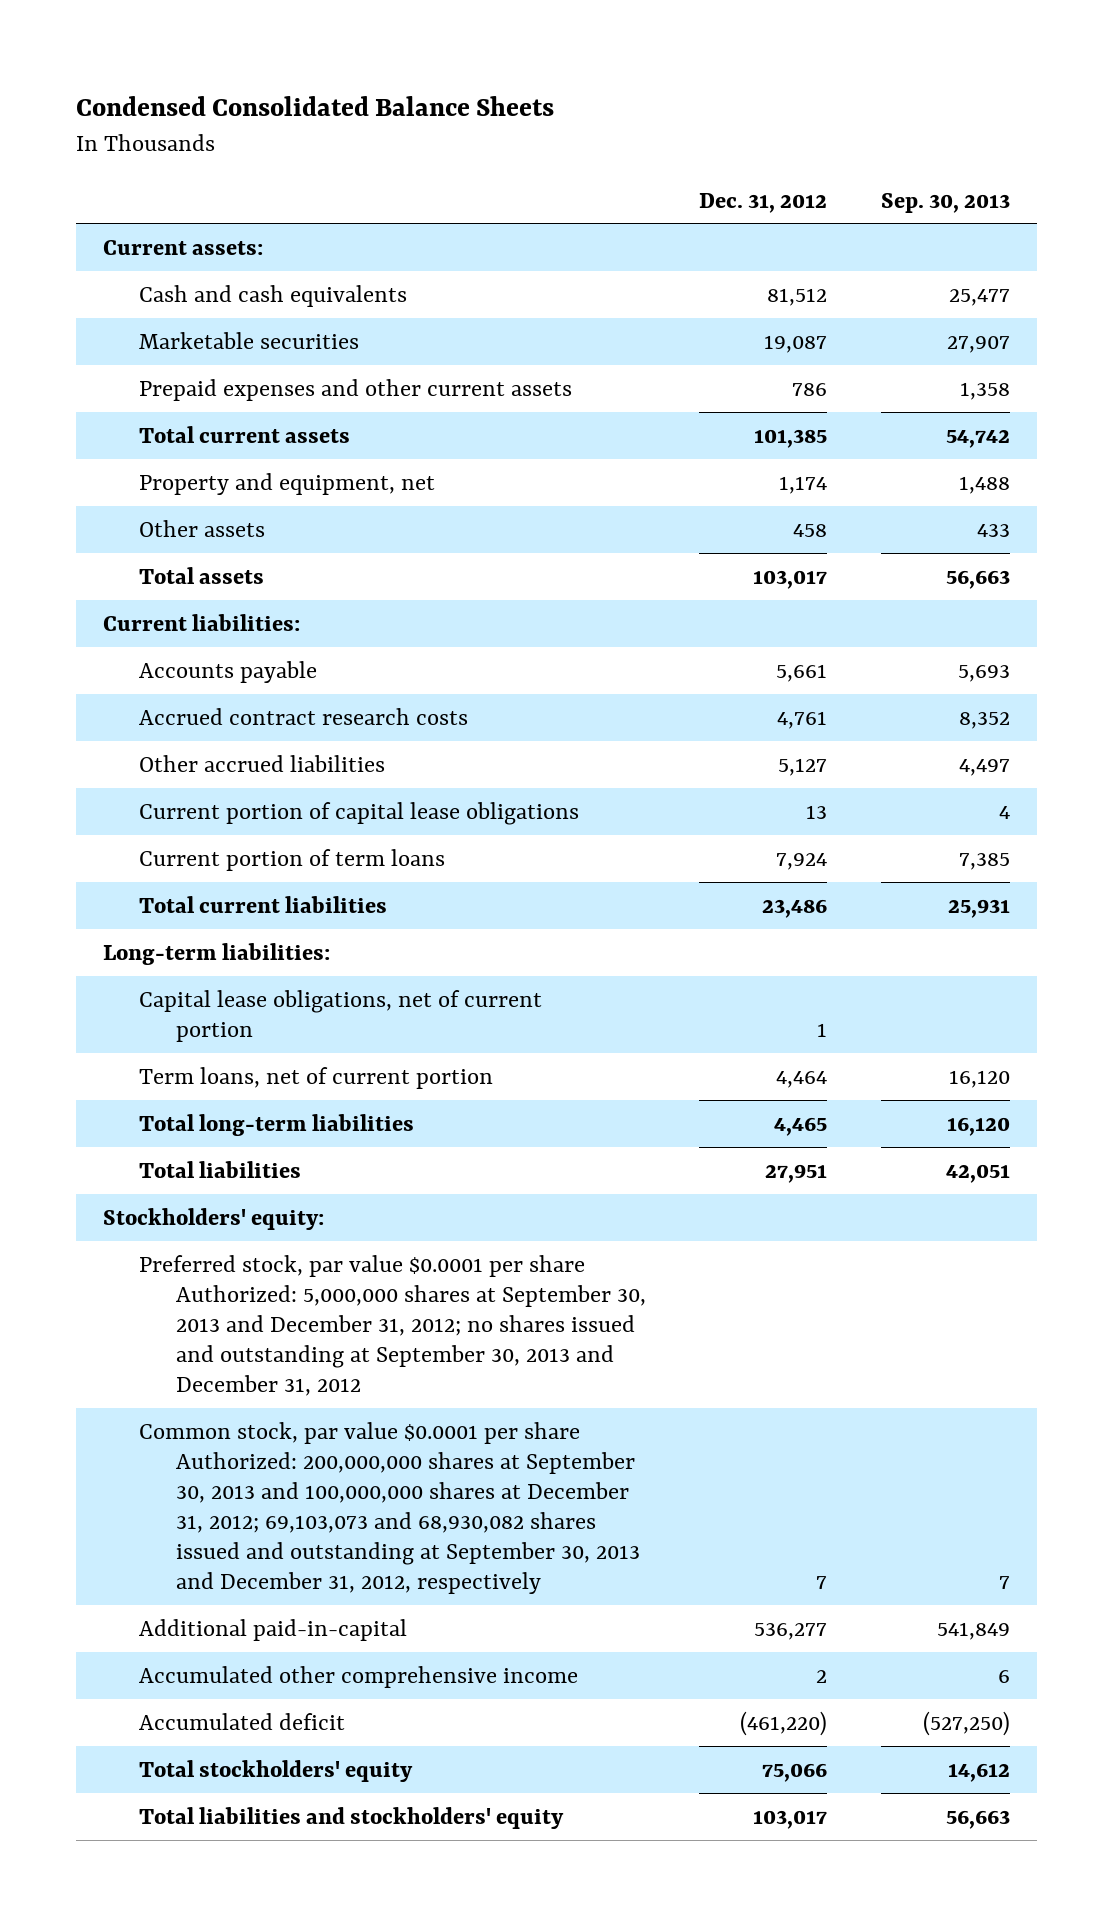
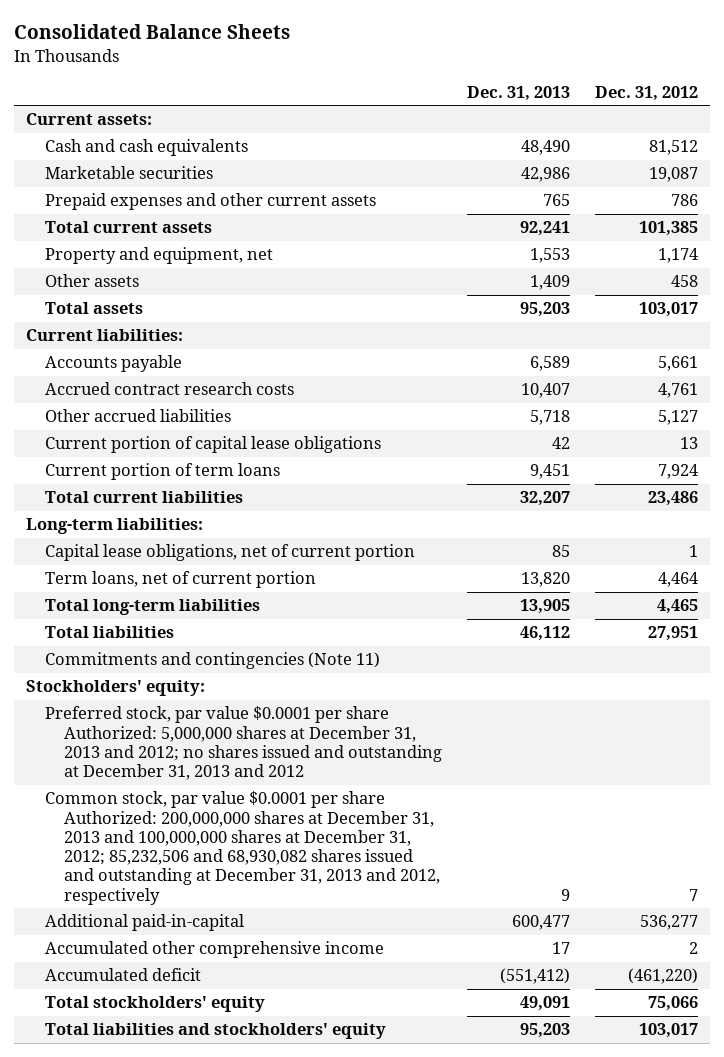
[76,96,555,117] Condensed Consolidated Balance Sheets -> [13,24,290,40] Consolidated Balance Sheets
[881,192,1011,213] Sep. 30, 2013 -> none
none -> [466,85,570,101] Dec. 31, 2013
none -> [45,652,381,670] Commitments and contingencies (Note 11)
[139,1254,646,1397] Preferred stock, par value $0.0001 per share Authorized: 5,000,000 shares at September 30, 2013 and December 31, 2012; no shares issued and outstanding at September 30, 2013 and December 31, 2012 -> [45,706,442,781] Preferred stock, par value $0.0001 per share Authorized: 5,000,000 shares at December 31, 2013 and 2012; no shares issued and outstanding at December 31, 2013 and 2012
[139,1421,640,1595] Common stock, par value $0.0001 per share Authorized: 200,000,000 shares at September 30, 2013 and 100,000,000 shares at December 31, 2012; 69,103,073 and 68,930,082 shares issued and outstanding at September 30, 2013 and December 31, 2012, respectively -> [45,791,440,905] Common stock, par value $0.0001 per share Authorized: 200,000,000 shares at December 31, 2013 and 100,000,000 shares at December 31, 2012; 85,232,506 and 68,930,082 shares issued and outstanding at December 31, 2013 and 2012, respectively

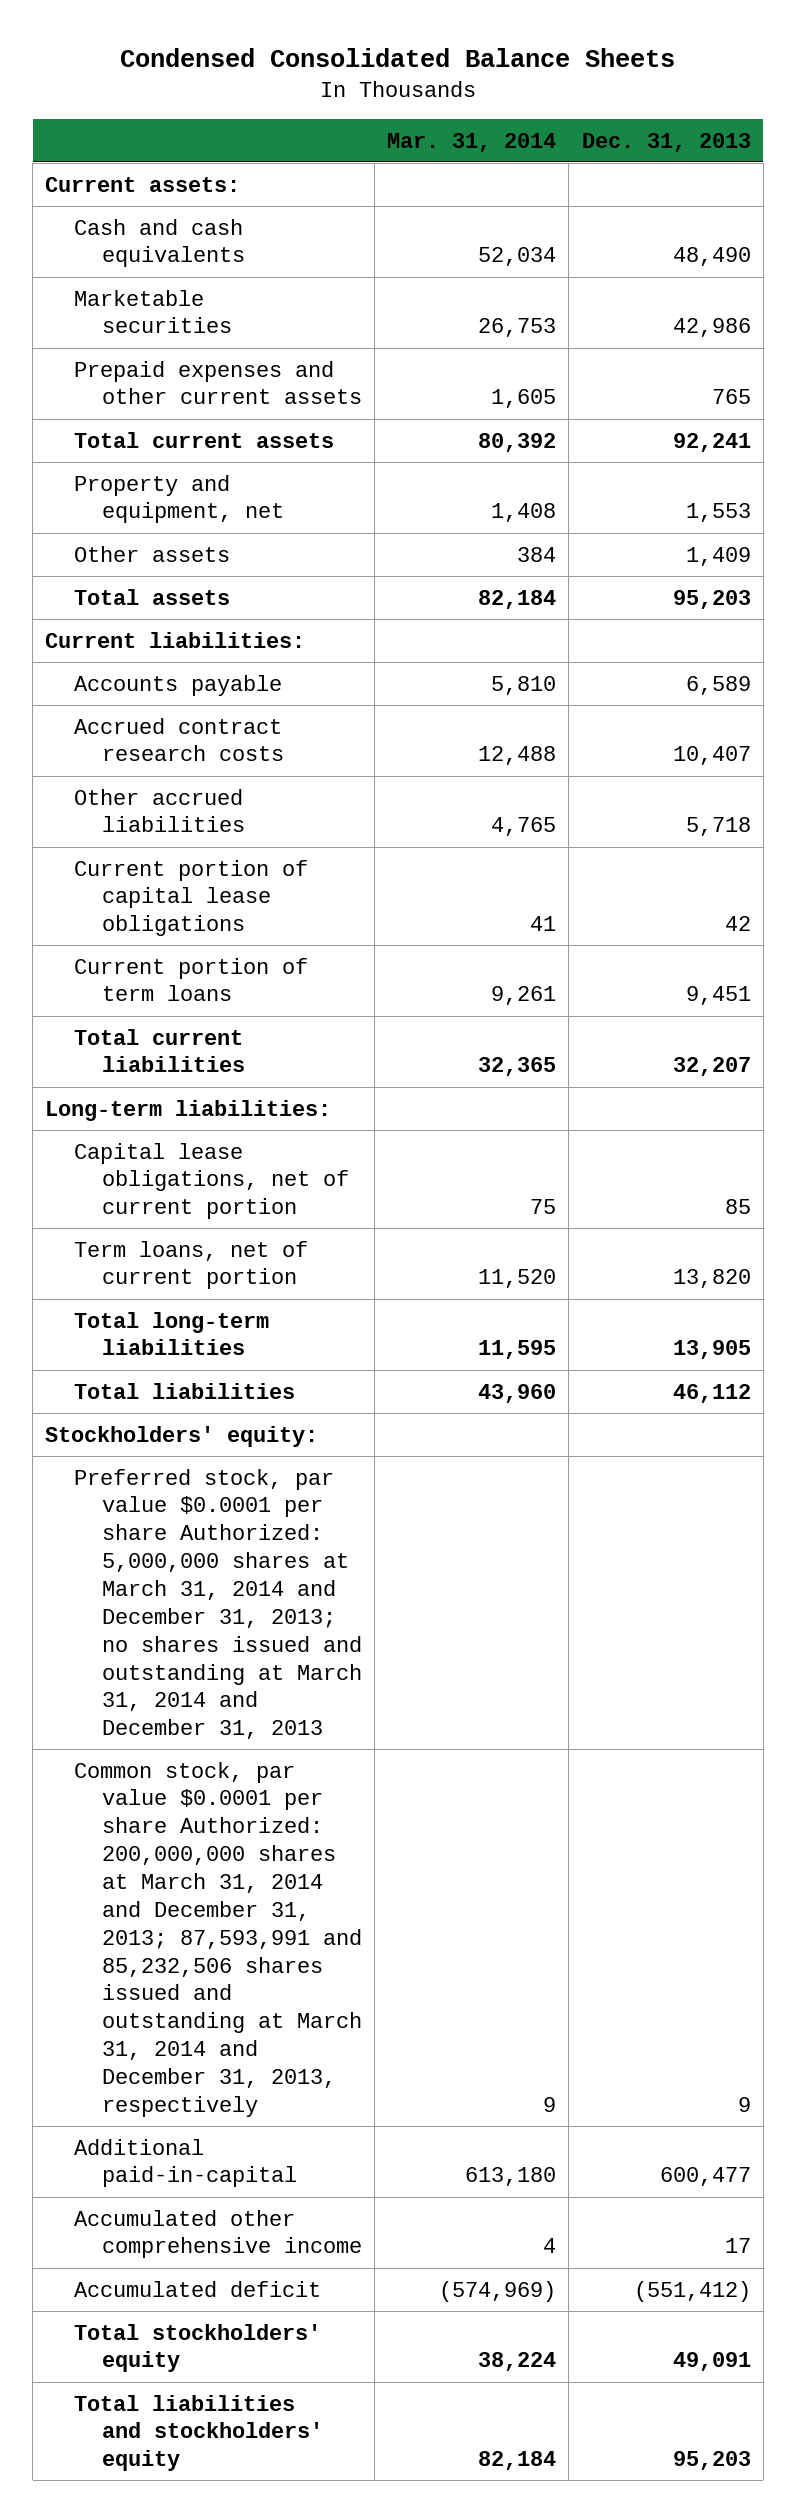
[13,24,290,40] Consolidated Balance Sheets -> [119,48,675,68] Condensed Consolidated Balance Sheets
[594,85,698,101] Dec. 31, 2012 -> none
none -> [387,132,557,152] Mar. 31, 2014
[45,652,381,670] Commitments and contingencies (Note 11) -> none
[45,706,442,781] Preferred stock, par value $0.0001 per share Authorized: 5,000,000 shares at December 31, 2013 and 2012; no shares issued and outstanding at December 31, 2013 and 2012 -> [73,1468,362,1740] Preferred stock, par value $0.0001 per share Authorized: 5,000,000 shares at March 31, 2014 and December 31, 2013; no shares issued and outstanding at March 31, 2014 and December 31, 2013
[45,791,440,905] Common stock, par value $0.0001 per share Authorized: 200,000,000 shares at December 31, 2013 and 100,000,000 shares at December 31, 2012; 85,232,506 and 68,930,082 shares issued and outstanding at December 31, 2013 and 2012, respectively -> [73,1761,362,2117] Common stock, par value $0.0001 per share Authorized: 200,000,000 shares at March 31, 2014 and December 31, 2013; 87,593,991 and 85,232,506 shares issued and outstanding at March 31, 2014 and December 31, 2013, respectively

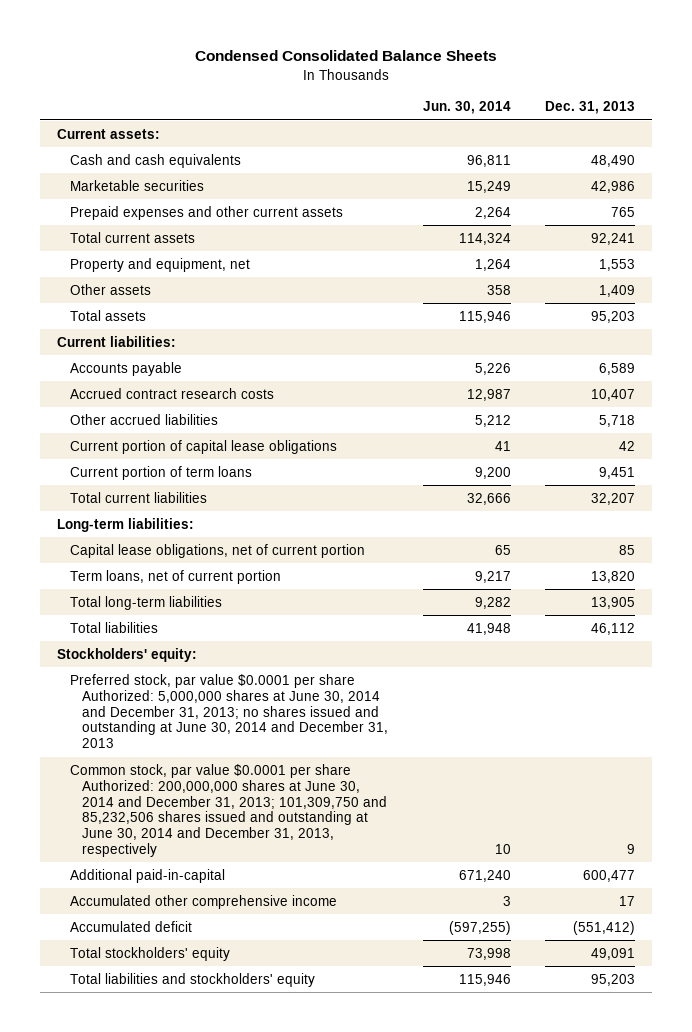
[387,132,557,152] Mar. 31, 2014 -> none
none -> [422,101,511,115] Jun. 30, 2014
[73,1468,362,1740] Preferred stock, par value $0.0001 per share Authorized: 5,000,000 shares at March 31, 2014 and December 31, 2013; no shares issued and outstanding at March 31, 2014 and December 31, 2013 -> [69,673,389,749] Preferred stock, par value $0.0001 per share Authorized: 5,000,000 shares at June 30, 2014 and December 31, 2013; no shares issued and outstanding at June 30, 2014 and December 31, 2013
[73,1761,362,2117] Common stock, par value $0.0001 per share Authorized: 200,000,000 shares at March 31, 2014 and December 31, 2013; 87,593,991 and 85,232,506 shares issued and outstanding at March 31, 2014 and December 31, 2013, respectively -> [69,763,388,857] Common stock, par value $0.0001 per share Authorized: 200,000,000 shares at June 30, 2014 and December 31, 2013; 101,309,750 and 85,232,506 shares issued and outstanding at June 30, 2014 and December 31, 2013, respectively

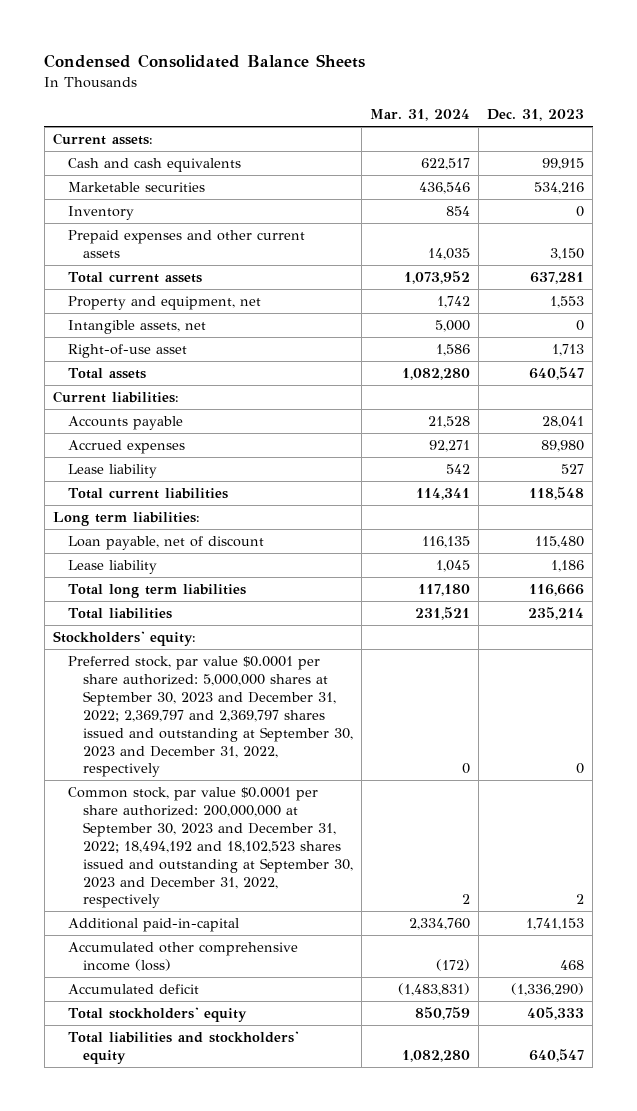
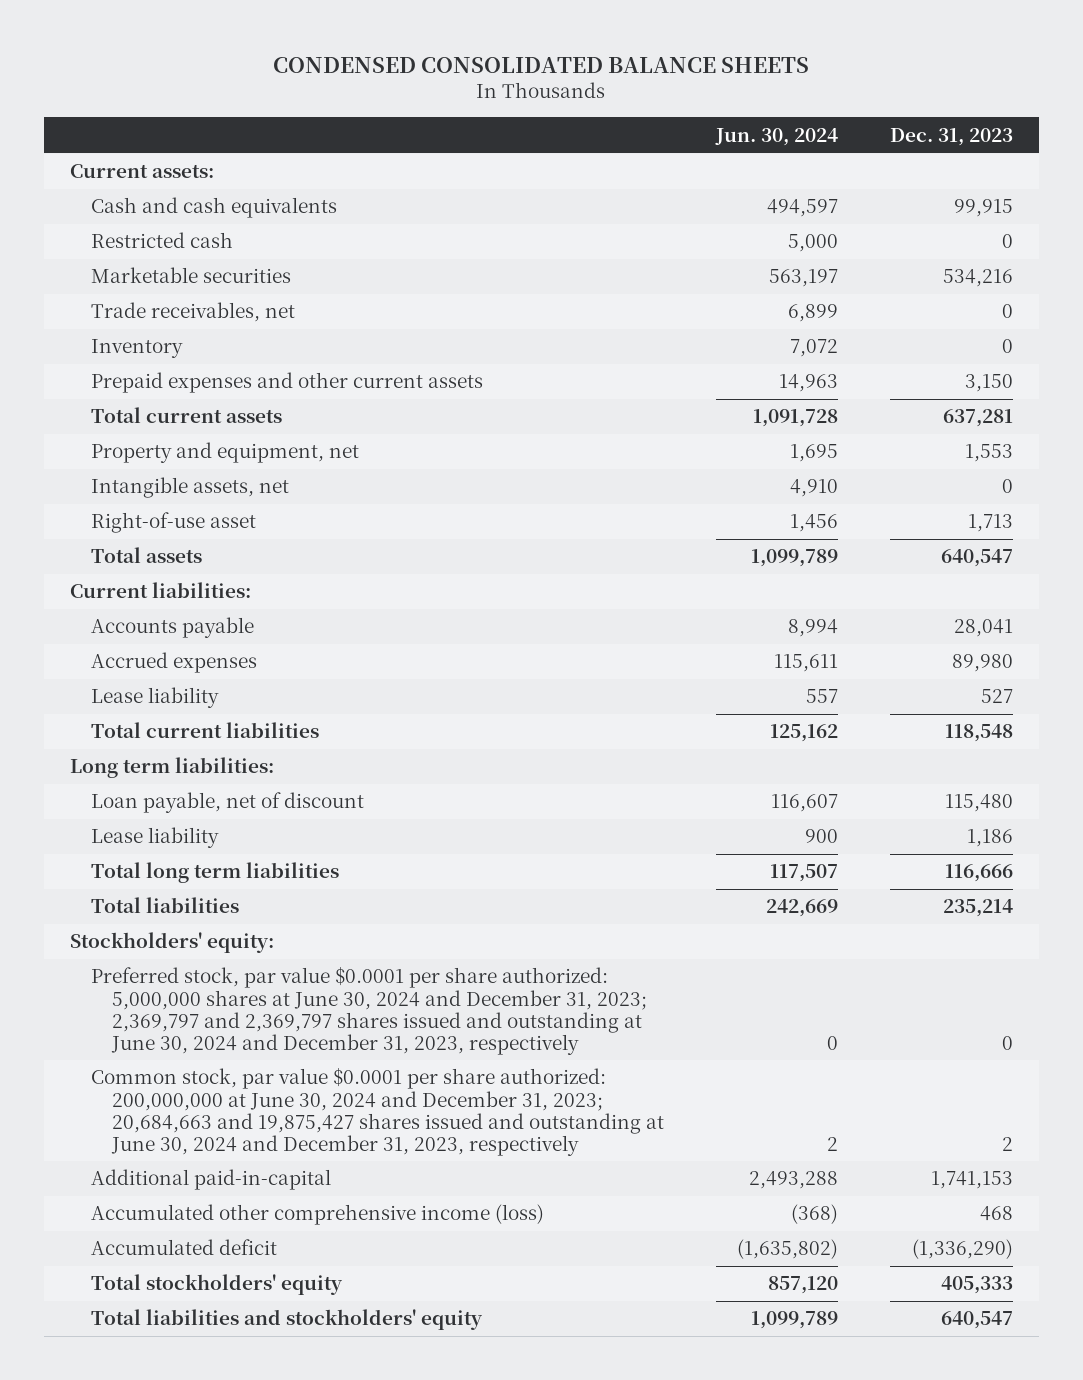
[44,54,366,69] Condensed Consolidated Balance Sheets -> [273,56,810,73] CONDENSED CONSOLIDATED BALANCE SHEETS
[369,109,470,122] Mar. 31, 2024 -> none
none -> [715,127,839,146] Jun. 30, 2024
none -> [90,232,233,249] Restricted cash
none -> [90,302,295,323] Trade receivables, net
[67,656,353,778] Preferred stock, par value $0.0001 per share authorized: 5,000,000 shares at September 30, 2023 and December 31, 2022; 2,369,797 and 2,369,797 shares issued and outstanding at September 30, 2023 and December 31, 2022, respectively -> [90,967,647,1055] Preferred stock, par value $0.0001 per share authorized: 5,000,000 shares at June 30, 2024 and December 31, 2023; 2,369,797 and 2,369,797 shares issued and outstanding at June 30, 2024 and December 31, 2023, respectively
[67,787,353,909] Common stock, par value $0.0001 per share authorized: 200,000,000 at September 30, 2023 and December 31, 2022; 18,494,192 and 18,102,523 shares issued and outstanding at September 30, 2023 and December 31, 2022, respectively -> [90,1068,664,1156] Common stock, par value $0.0001 per share authorized: 200,000,000 at June 30, 2024 and December 31, 2023; 20,684,663 and 19,875,427 shares issued and outstanding at June 30, 2024 and December 31, 2023, respectively

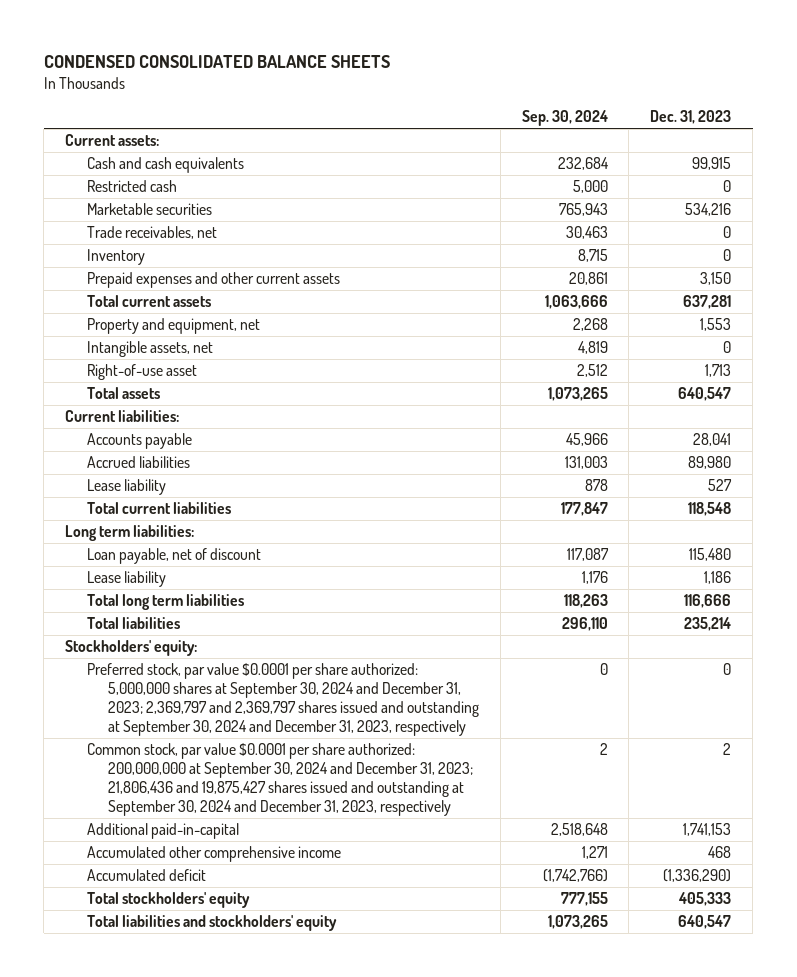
[715,127,839,146] Jun. 30, 2024 -> none
none -> [521,110,608,127] Sep. 30, 2024
[90,652,257,674] Accrued expenses -> [86,456,190,469] Accrued liabilities
[90,967,647,1055] Preferred stock, par value $0.0001 per share authorized: 5,000,000 shares at June 30, 2024 and December 31, 2023; 2,369,797 and 2,369,797 shares issued and outstanding at June 30, 2024 and December 31, 2023, respectively -> [86,663,479,736] Preferred stock, par value $0.0001 per share authorized: 5,000,000 shares at September 30, 2024 and December 31, 2023; 2,369,797 and 2,369,797 shares issued and outstanding at September 30, 2024 and December 31, 2023, respectively
[90,1068,664,1156] Common stock, par value $0.0001 per share authorized: 200,000,000 at June 30, 2024 and December 31, 2023; 20,684,663 and 19,875,427 shares issued and outstanding at June 30, 2024 and December 31, 2023, respectively -> [86,743,473,816] Common stock, par value $0.0001 per share authorized: 200,000,000 at September 30, 2024 and December 31, 2023; 21,806,436 and 19,875,427 shares issued and outstanding at September 30, 2024 and December 31, 2023, respectively
[90,1204,544,1226] Accumulated other comprehensive income (loss) -> [86,846,341,863] Accumulated other comprehensive income

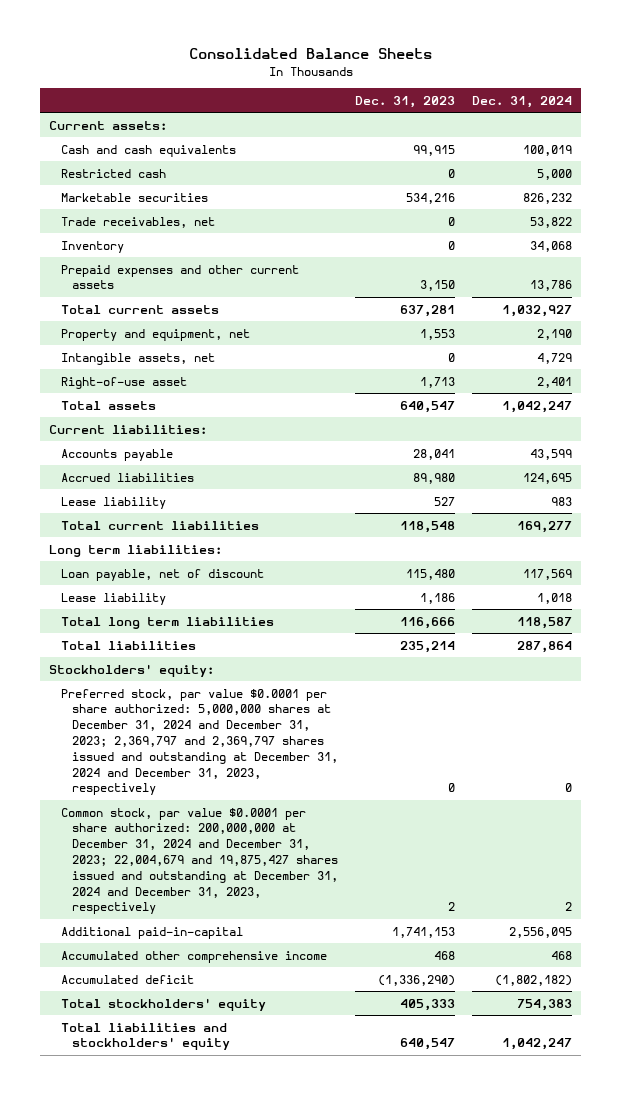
[43,55,390,69] CONDENSED CONSOLIDATED BALANCE SHEETS -> [188,48,432,60] Consolidated Balance Sheets
[521,110,608,127] Sep. 30, 2024 -> none
none -> [472,95,573,108] Dec. 31, 2024
[86,663,479,736] Preferred stock, par value $0.0001 per share authorized: 5,000,000 shares at September 30, 2024 and December 31, 2023; 2,369,797 and 2,369,797 shares issued and outstanding at September 30, 2024 and December 31, 2023, respectively -> [60,688,339,796] Preferred stock, par value $0.0001 per share authorized: 5,000,000 shares at December 31, 2024 and December 31, 2023; 2,369,797 and 2,369,797 shares issued and outstanding at December 31, 2024 and December 31, 2023, respectively
[86,743,473,816] Common stock, par value $0.0001 per share authorized: 200,000,000 at September 30, 2024 and December 31, 2023; 21,806,436 and 19,875,427 shares issued and outstanding at September 30, 2024 and December 31, 2023, respectively -> [60,807,339,915] Common stock, par value $0.0001 per share authorized: 200,000,000 at December 31, 2024 and December 31, 2023; 22,004,679 and 19,875,427 shares issued and outstanding at December 31, 2024 and December 31, 2023, respectively

